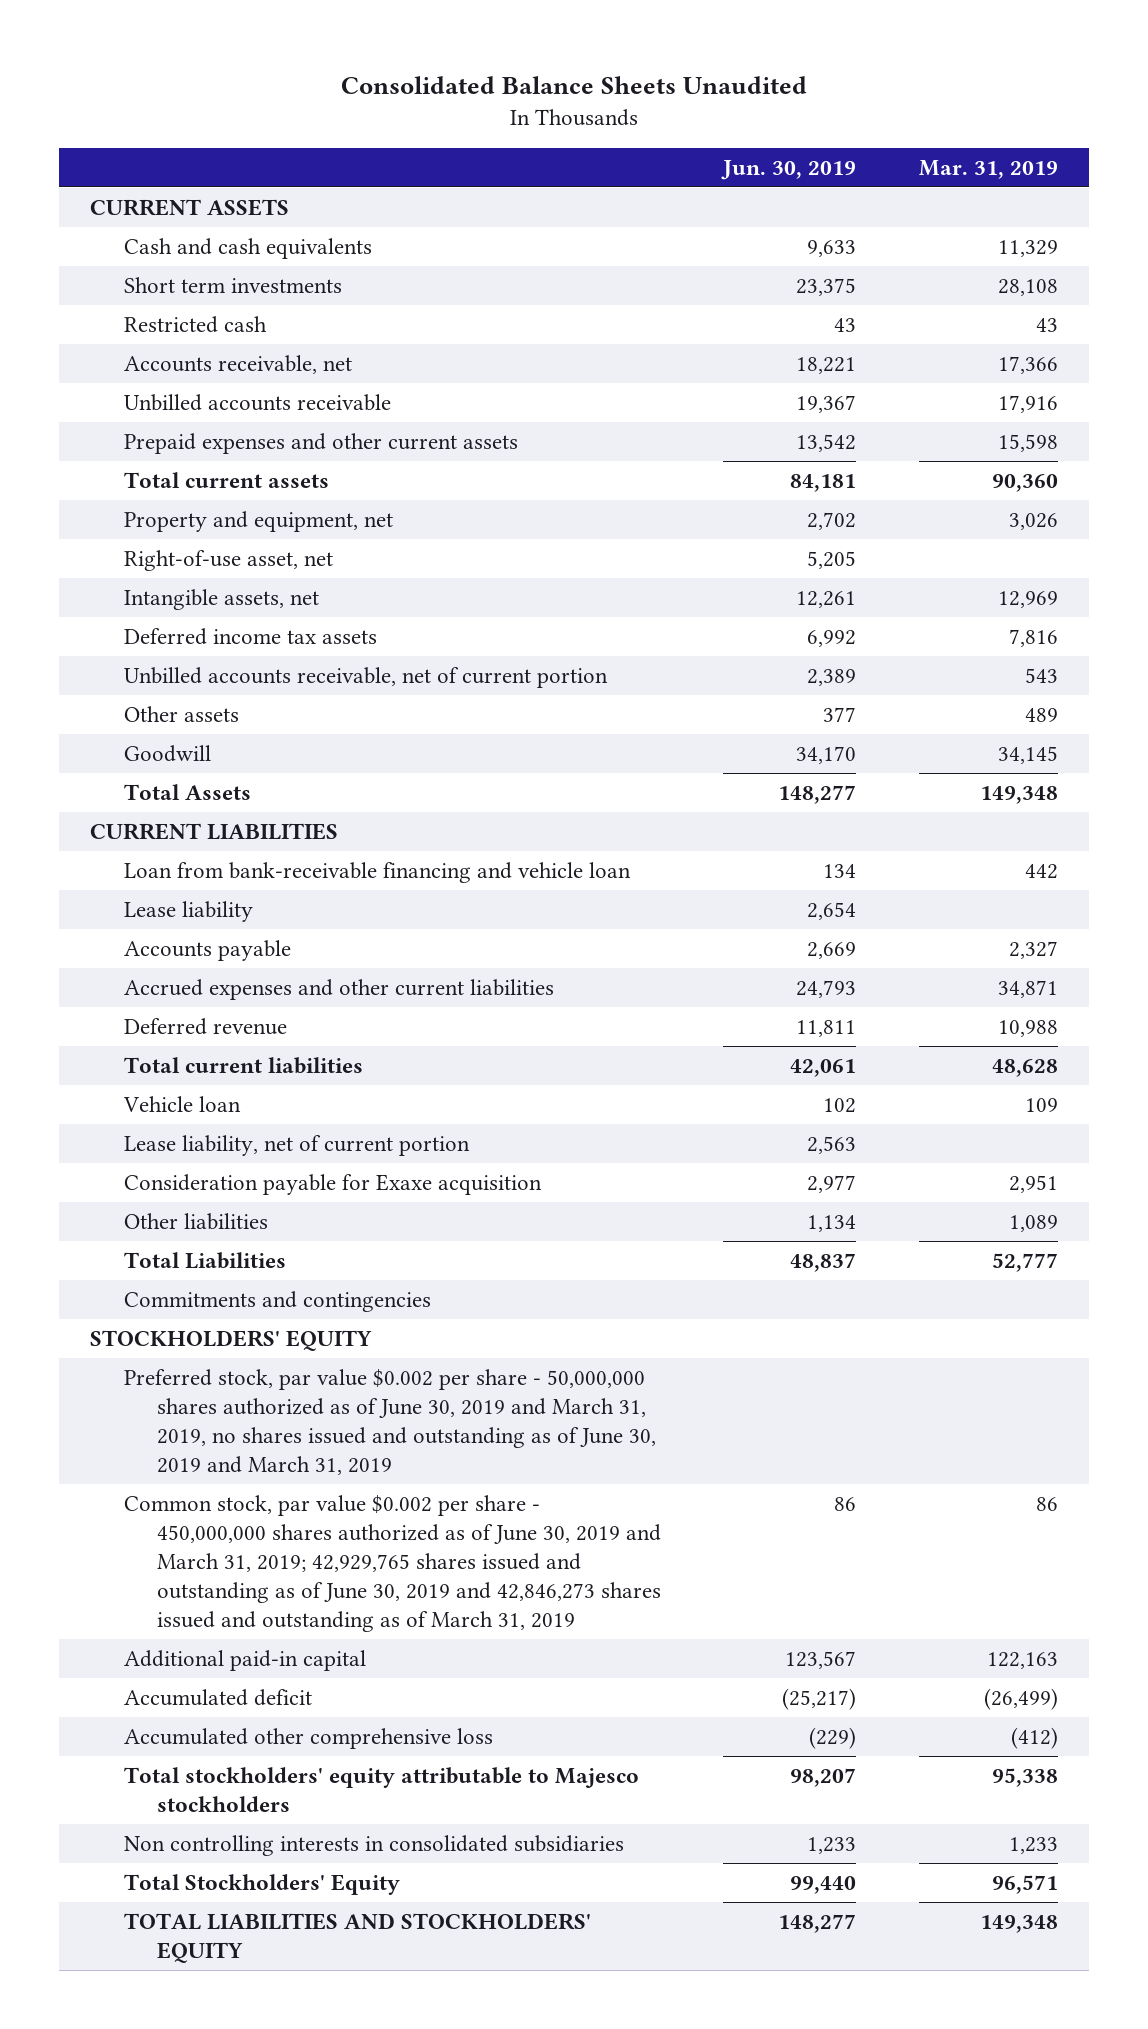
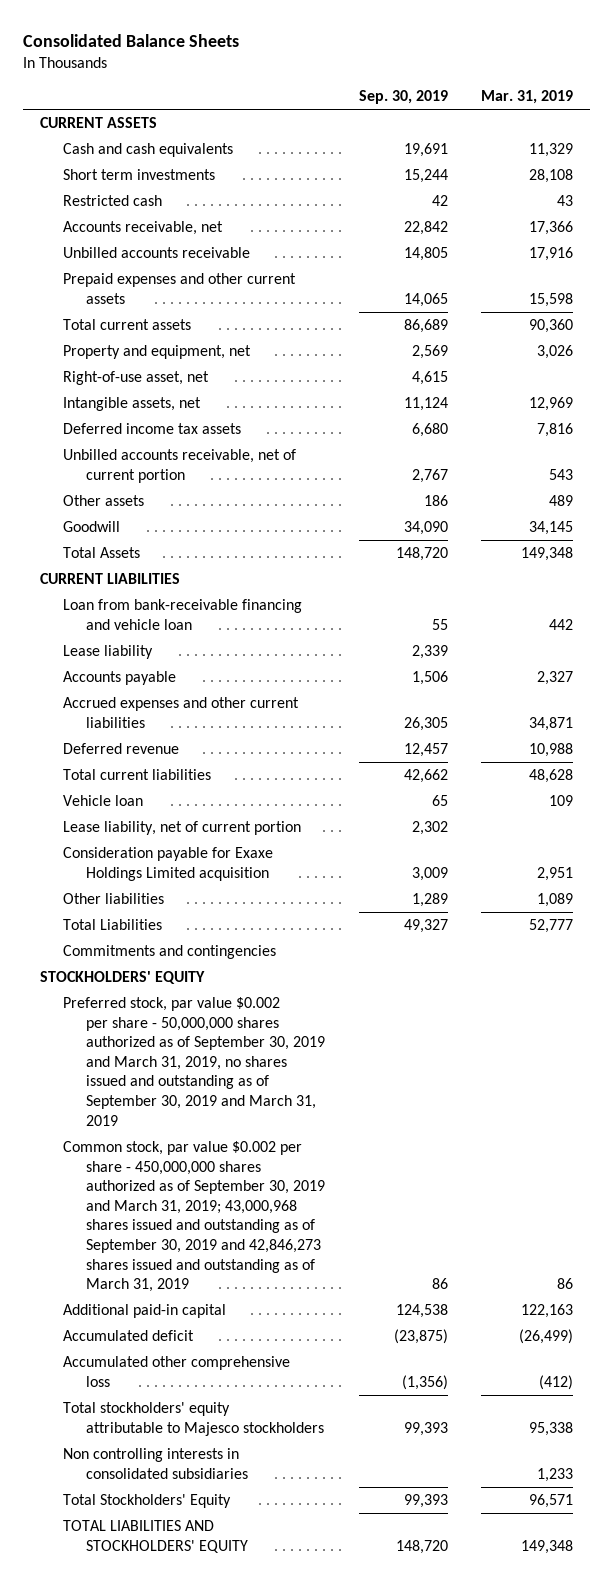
[341,76,808,95] Consolidated Balance Sheets Unaudited -> [22,33,239,47] Consolidated Balance Sheets
[721,159,857,180] Jun. 30, 2019 -> none
none -> [358,90,448,105] Sep. 30, 2019
[123,1174,542,1196] Consideration payable for Exaxe acquisition -> [62,847,273,881] Consideration payable for Exaxe Holdings Limited acquisition
[123,1369,656,1476] Preferred stock, par value $0.002 per share - 50,000,000 shares authorized as of June 30, 2019 and March 31, 2019, no shares issued and outstanding as of June 30, 2019 and March 31, 2019 -> [62,997,325,1126] Preferred stock, par value $0.002 per share - 50,000,000 shares authorized as of September 30, 2019 and March 31, 2019, no shares issued and outstanding as of September 30, 2019 and March 31, 2019
[123,1495,661,1633] Common stock, par value $0.002 per share - 450,000,000 shares authorized as of June 30, 2019 and March 31, 2019; 42,929,765 shares issued and outstanding as of June 30, 2019 and 42,846,273 shares issued and outstanding as of March 31, 2019 -> [62,1141,325,1293] Common stock, par value $0.002 per share - 450,000,000 shares authorized as of September 30, 2019 and March 31, 2019; 43,000,968 shares issued and outstanding as of September 30, 2019 and 42,846,273 shares issued and outstanding as of March 31, 2019

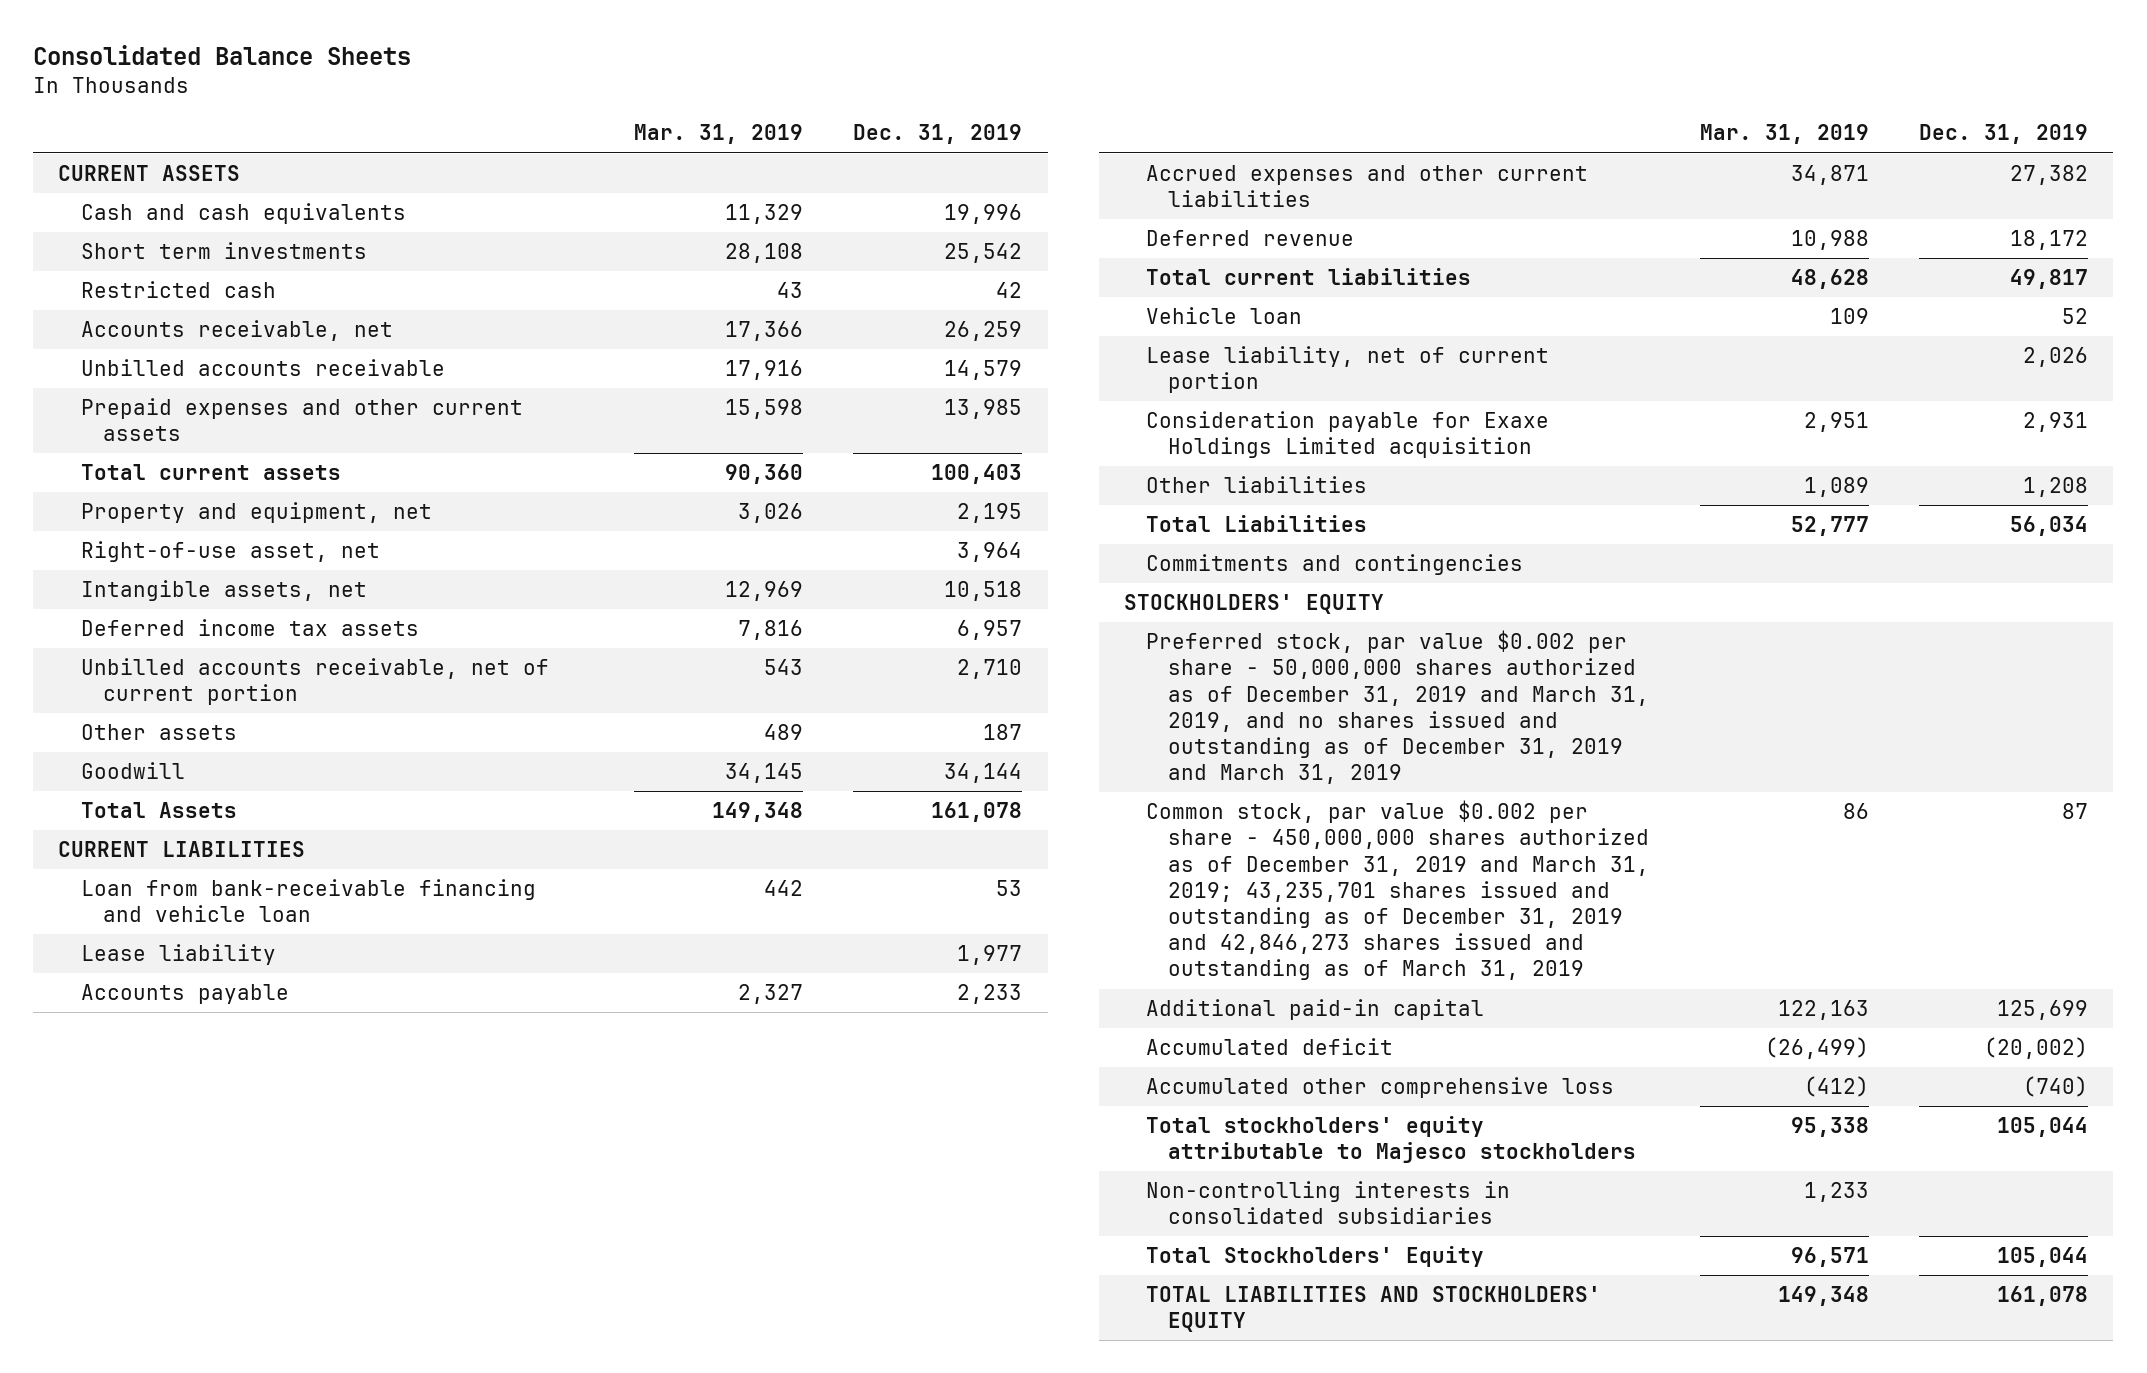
[358,90,448,105] Sep. 30, 2019 -> none
none -> [853,124,1023,145] Dec. 31, 2019
[62,997,325,1126] Preferred stock, par value $0.002 per share - 50,000,000 shares authorized as of September 30, 2019 and March 31, 2019, no shares issued and outstanding as of September 30, 2019 and March 31, 2019 -> [1146,630,1650,785] Preferred stock, par value $0.002 per share - 50,000,000 shares authorized as of December 31, 2019 and March 31, 2019, and no shares issued and outstanding as of December 31, 2019 and March 31, 2019
[62,1141,325,1293] Common stock, par value $0.002 per share - 450,000,000 shares authorized as of September 30, 2019 and March 31, 2019; 43,000,968 shares issued and outstanding as of September 30, 2019 and 42,846,273 shares issued and outstanding as of March 31, 2019 -> [1146,800,1650,981] Common stock, par value $0.002 per share - 450,000,000 shares authorized as of December 31, 2019 and March 31, 2019; 43,235,701 shares issued and outstanding as of December 31, 2019 and 42,846,273 shares issued and outstanding as of March 31, 2019
[62,1448,248,1479] Non controlling interests in consolidated subsidiaries -> [1146,1181,1511,1225] Non-controlling interests in consolidated subsidiaries

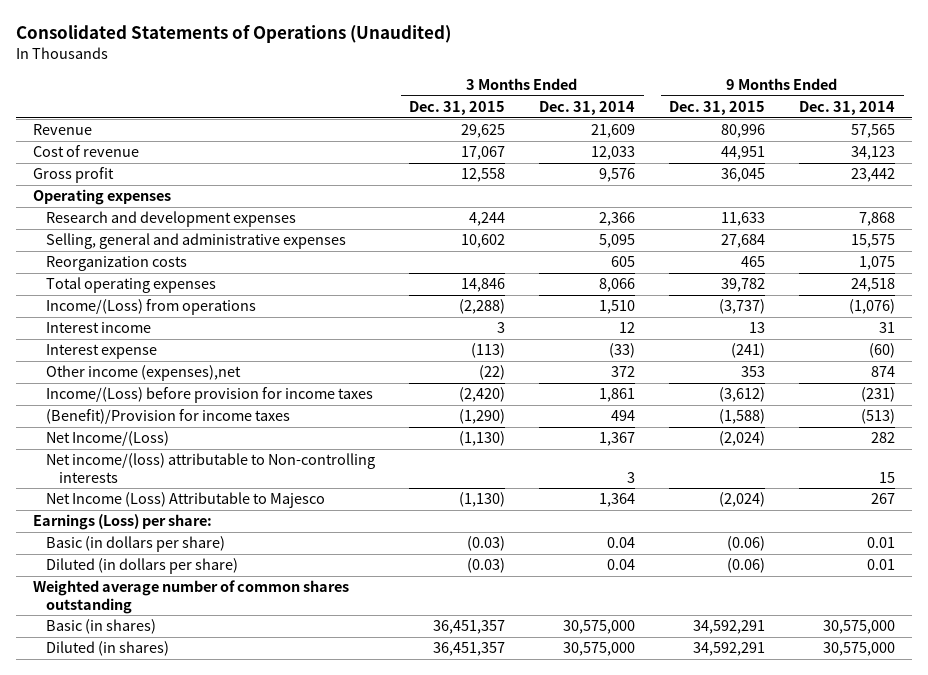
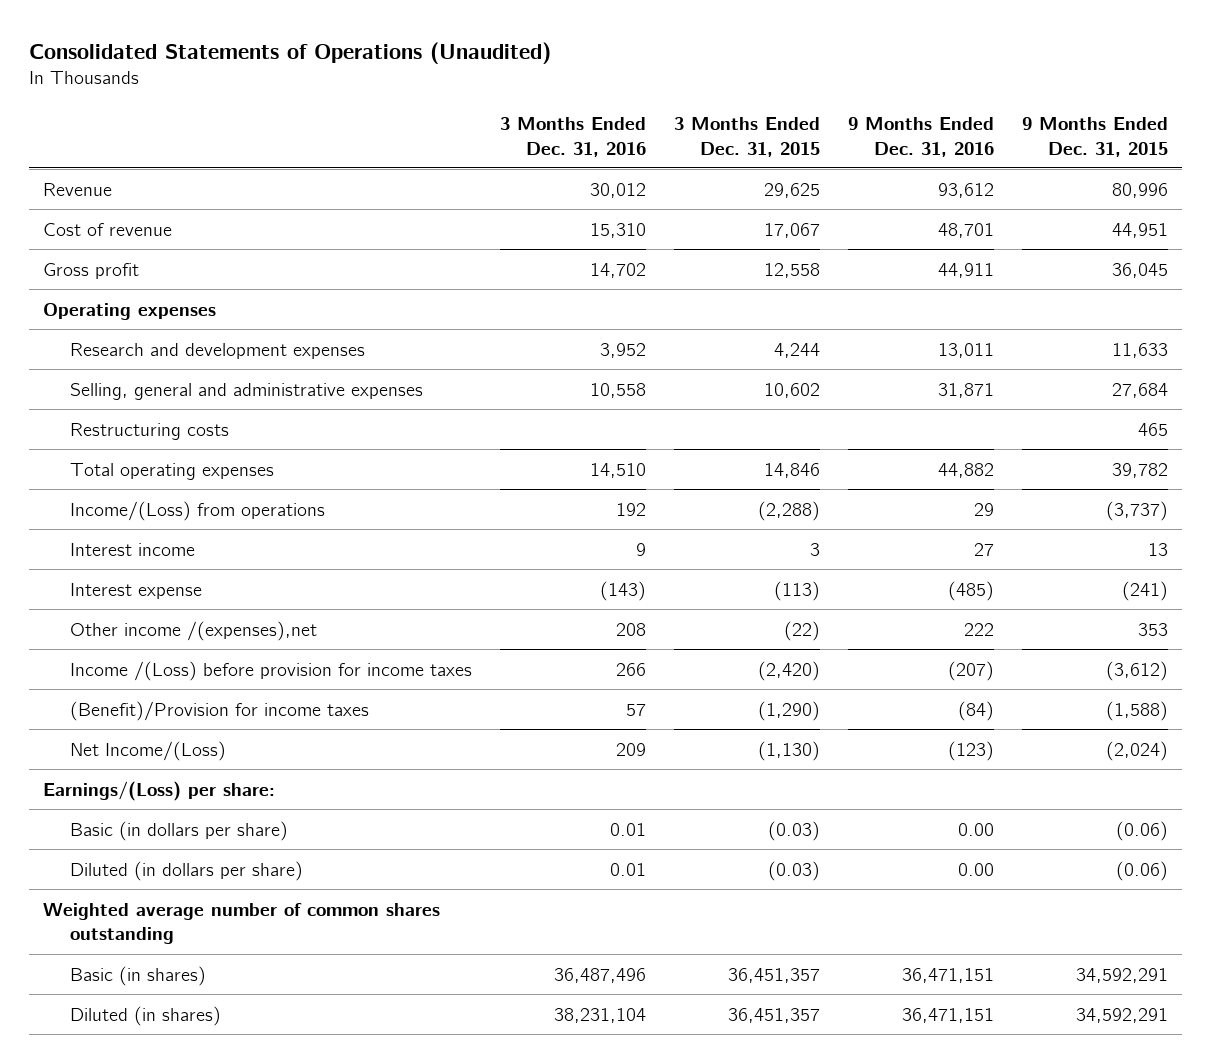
[539,100,636,115] Dec. 31, 2014 -> none
[799,100,896,115] Dec. 31, 2014 -> none
none -> [499,116,646,157] 3 Months Ended Dec. 31, 2016
none -> [848,116,995,157] 9 Months Ended Dec. 31, 2016
[46,256,188,272] Reorganization costs -> [69,422,229,440] Restructuring costs
[46,365,242,382] Other income (expenses),net -> [69,620,317,641] Other income /(expenses),net
[46,387,374,404] Income/(Loss) before provision for income taxes -> [69,660,472,681] Income /(Loss) before provision for income taxes
[46,453,376,483] Net income/(loss) attributable to Non-controlling interests -> none
[46,492,326,509] Net Income (Loss) Attributable to Majesco -> none
[33,514,213,531] Earnings (Loss) per share: -> [42,780,275,801] Earnings/(Loss) per share:

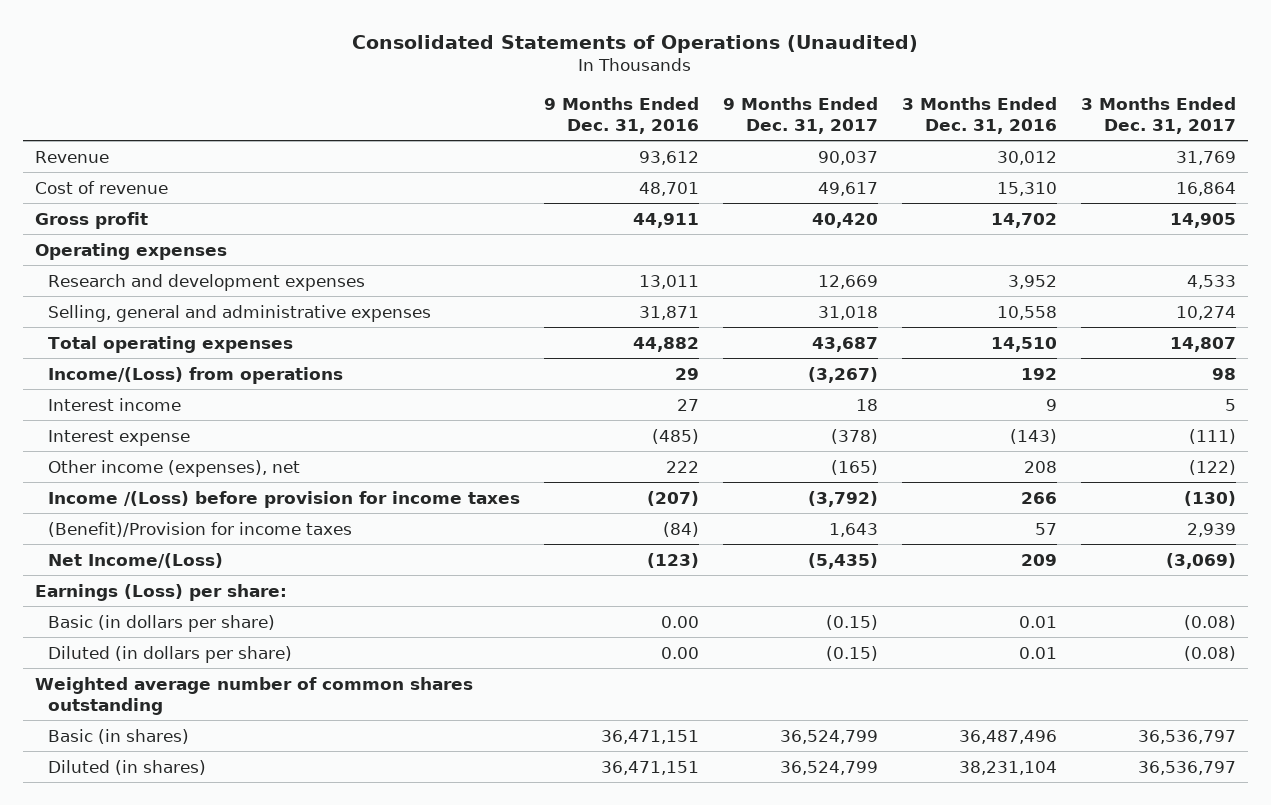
[673,116,820,157] 3 Months Ended Dec. 31, 2015 -> none
[1022,116,1169,157] 9 Months Ended Dec. 31, 2015 -> none
none -> [723,96,879,134] 9 Months Ended Dec. 31, 2017
none -> [1080,96,1236,134] 3 Months Ended Dec. 31, 2017
[69,422,229,440] Restructuring costs -> none
[69,620,317,641] Other income /(expenses),net -> [48,459,301,477] Other income (expenses), net
[42,780,275,801] Earnings/(Loss) per share: -> [34,583,287,601] Earnings (Loss) per share:

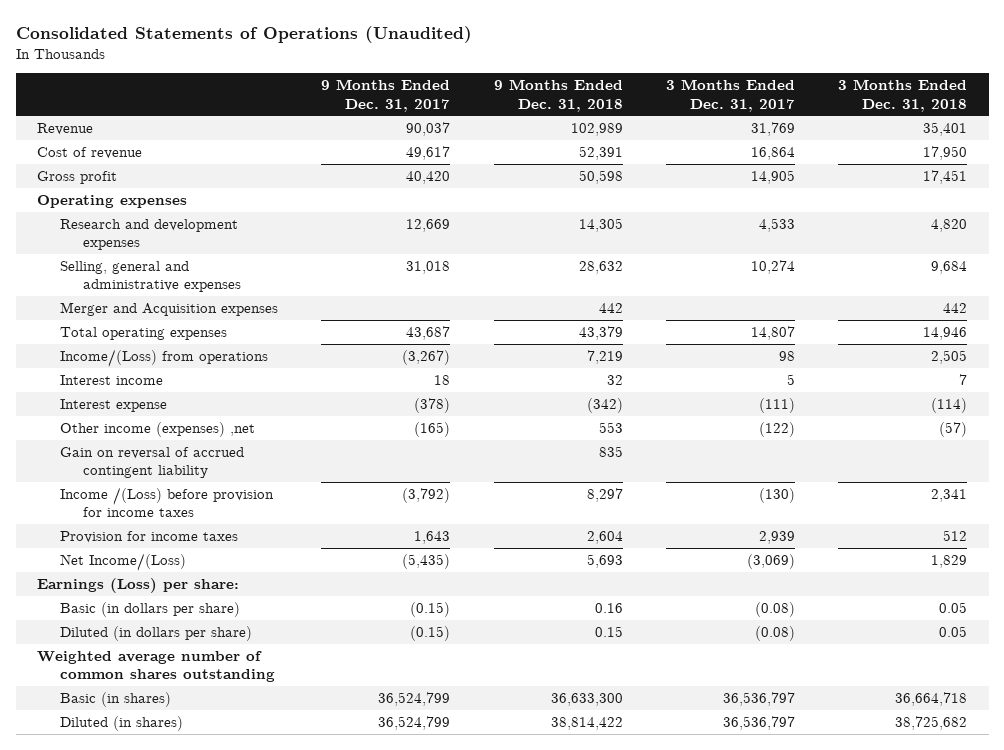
[544,96,700,134] 9 Months Ended Dec. 31, 2016 -> none
[902,96,1058,134] 3 Months Ended Dec. 31, 2016 -> none
none -> [493,79,623,112] 9 Months Ended Dec. 31, 2018
none -> [838,79,968,112] 3 Months Ended Dec. 31, 2018
none -> [60,301,279,316] Merger and Acquisition expenses
[48,459,301,477] Other income (expenses), net -> [60,421,256,437] Other income (expenses) ,net
none -> [60,446,245,479] Gain on reversal of accrued contingent liability
[48,521,353,537] (Benefit)/Provision for income taxes -> [60,530,239,543] Provision for income taxes

